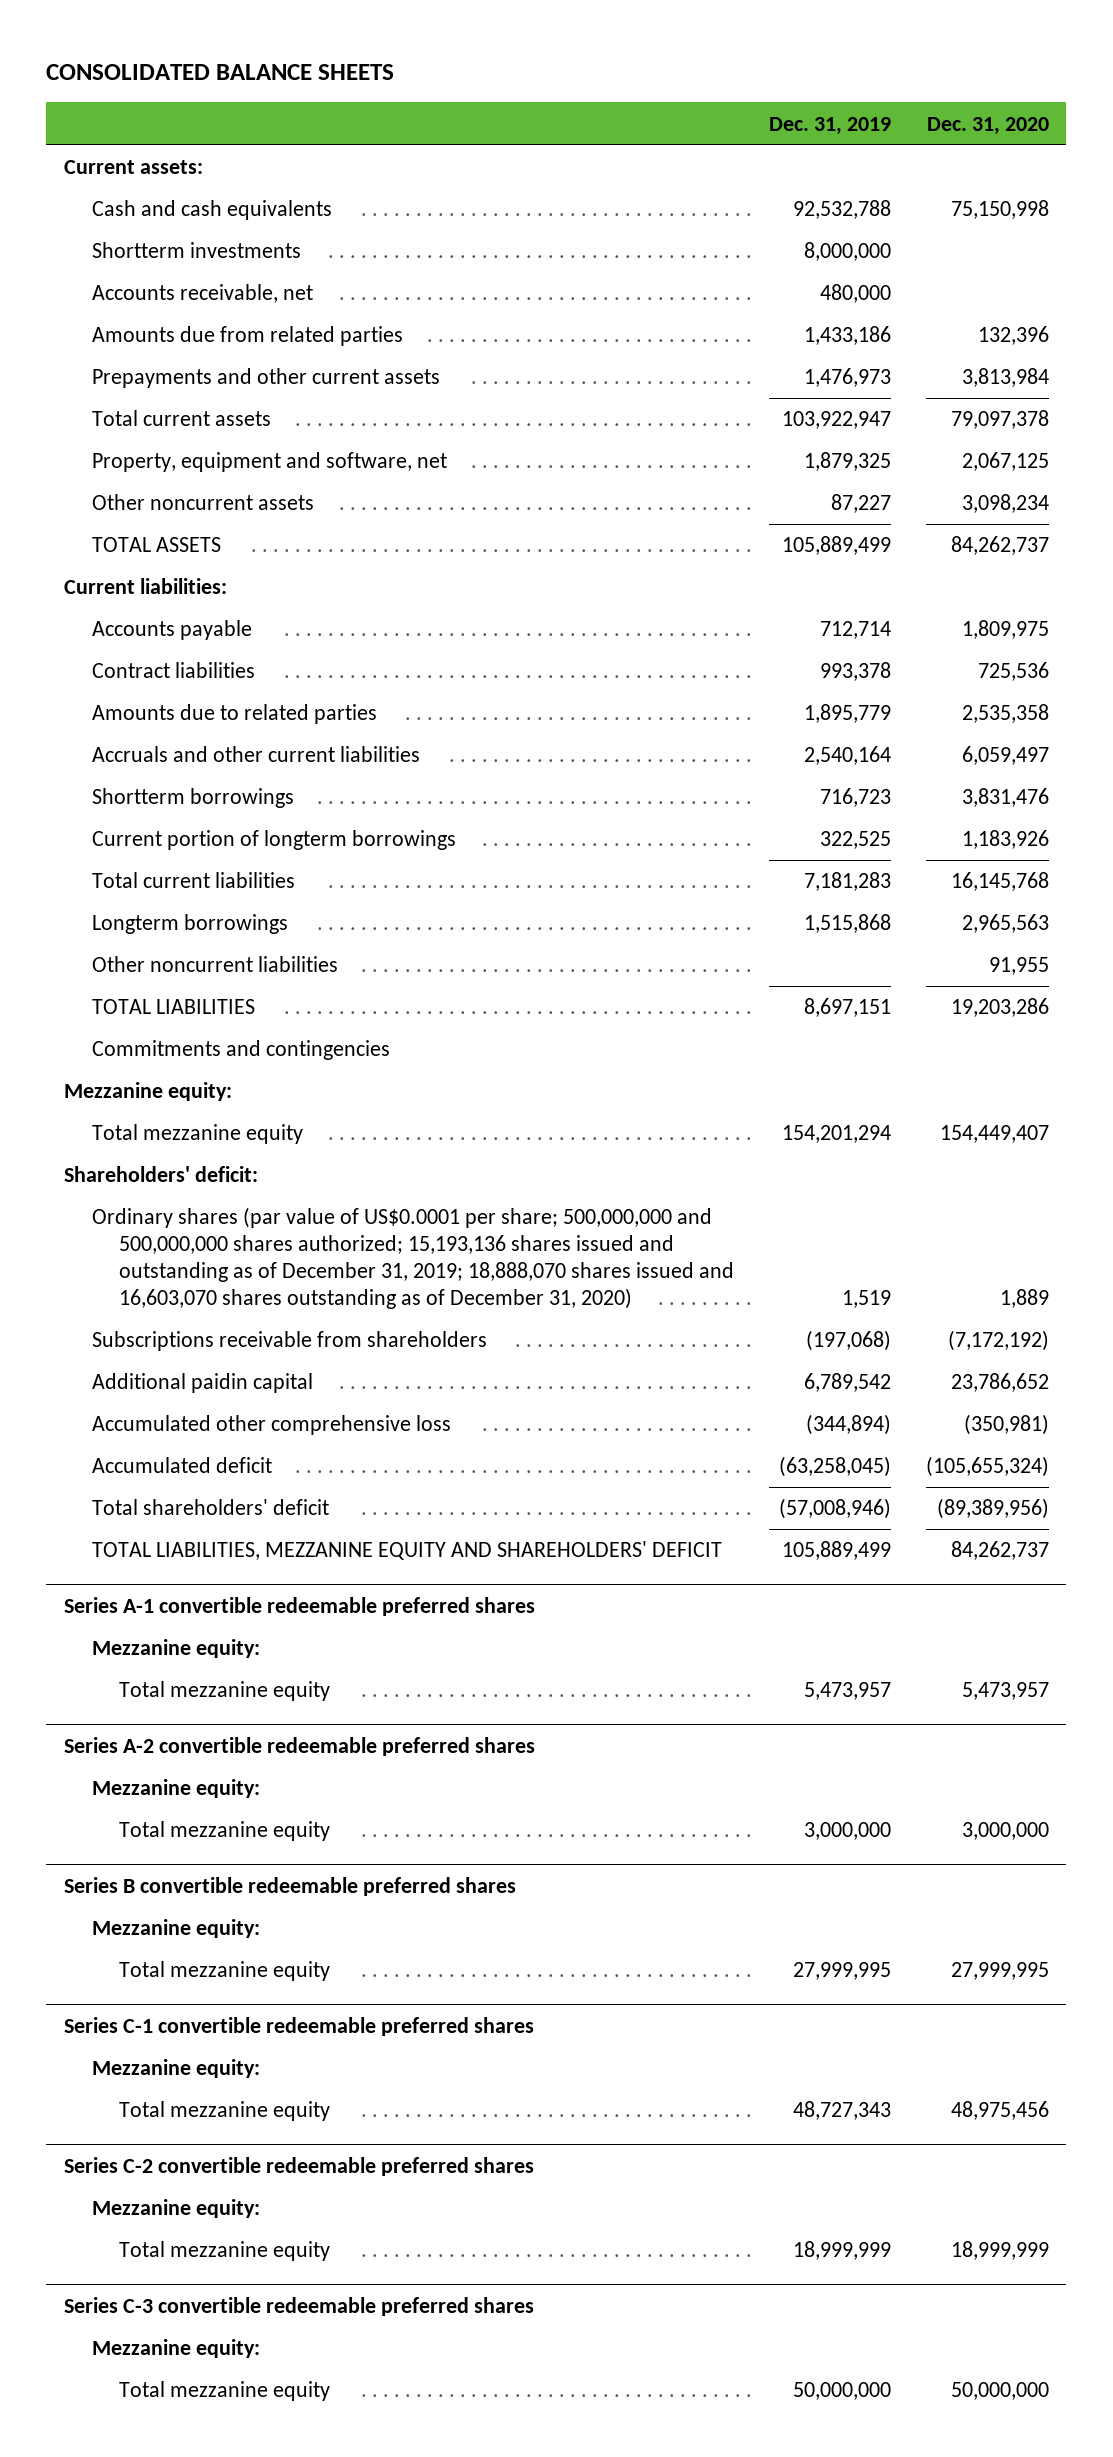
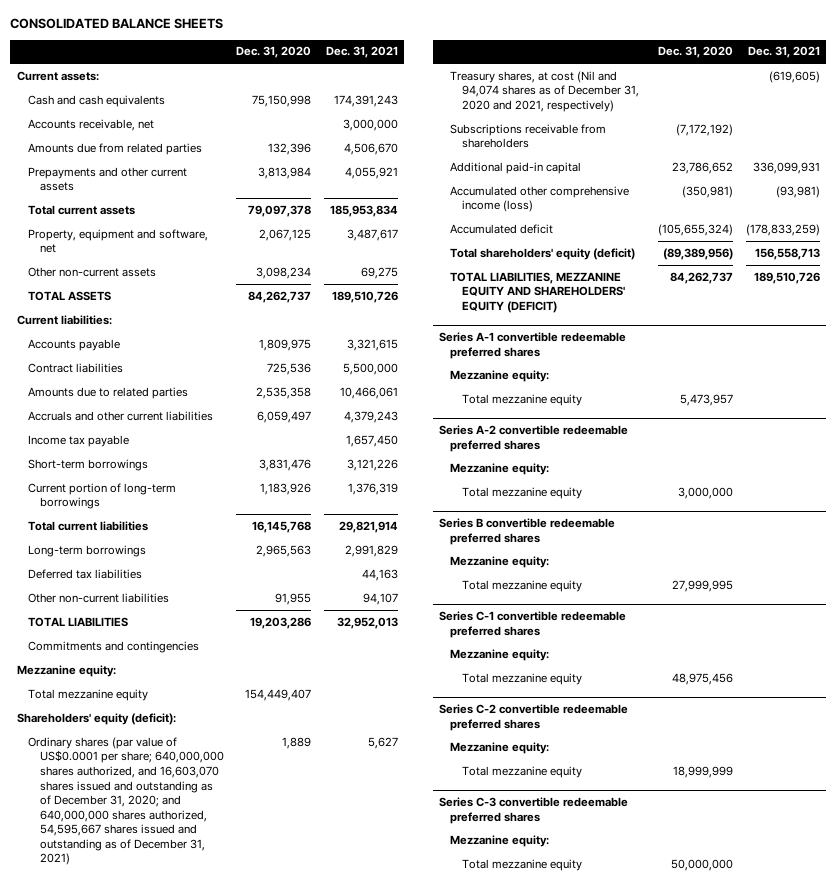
[768,116,891,135] Dec. 31, 2019 -> none
none -> [325,46,398,59] Dec. 31, 2021
[91,242,301,259] Shortterm investments -> none
[91,494,314,511] Other noncurrent assets -> [28,266,157,277] Other non-current assets
none -> [28,434,130,447] Income tax payable
[91,788,294,809] Shortterm borrowings -> [28,458,149,471] Short-term borrowings
[91,830,456,851] Current portion of longterm borrowings -> [28,482,177,510] Current portion of long-term borrowings
[91,914,288,935] Longterm borrowings -> [28,544,147,557] Long-term borrowings
none -> [28,568,143,579] Deferred tax liabilities
[91,956,338,973] Other noncurrent liabilities -> [28,592,170,603] Other non-current liabilities
[63,1166,258,1183] Shareholders' deficit: -> [16,712,176,725] Shareholders' equity (deficit):
[91,1207,735,1310] Ordinary shares (par value of US$0.0001 per share; 500,000,000 and 500,000,000 shares authorized; 15,193,136 shares issued and outstanding as of December 31, 2019; 18,888,070 shares issued and 16,603,070 shares outstanding as of December 31, 2020) -> [28,736,224,866] Ordinary shares (par value of US$0.0001 per share; 640,000,000 shares authorized, and 16,603,070 shares issued and outstanding as of December 31, 2020; and 640,000,000 shares authorized, 54,595,667 shares issued and outstanding as of December 31, 2021)
none -> [450,70,639,112] Treasury shares, at cost (Nil and 94,074 shares as of December 31, 2020 and 2021, respectively)
[91,1373,313,1394] Additional paidin capital -> [450,161,582,174] Additional paid-in capital
[91,1415,451,1436] Accumulated other comprehensive loss -> [450,185,630,213] Accumulated other comprehensive income (loss)
[91,1499,329,1516] Total shareholders' deficit -> [450,247,636,260] Total shareholders' equity (deficit)
[91,1541,722,1561] TOTAL LIABILITIES, MEZZANINE EQUITY AND SHAREHOLDERS' DEFICIT -> [450,271,625,313] TOTAL LIABILITIES, MEZZANINE EQUITY AND SHAREHOLDERS' EQUITY (DEFICIT)

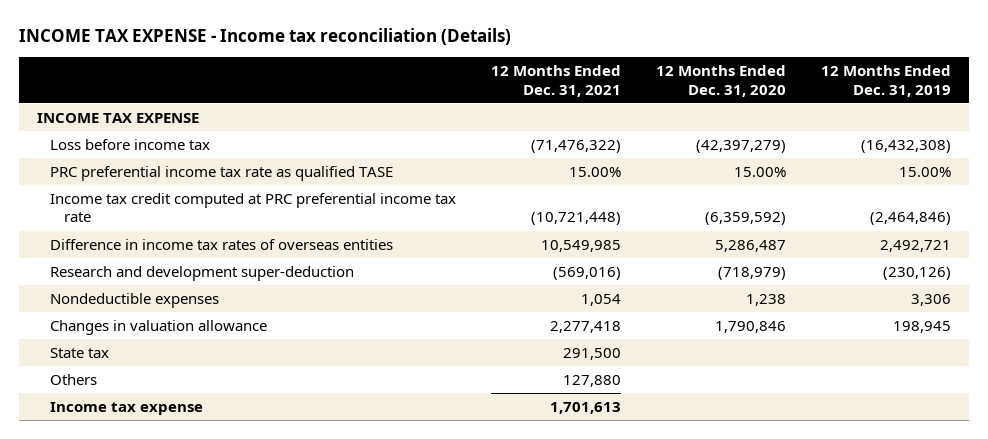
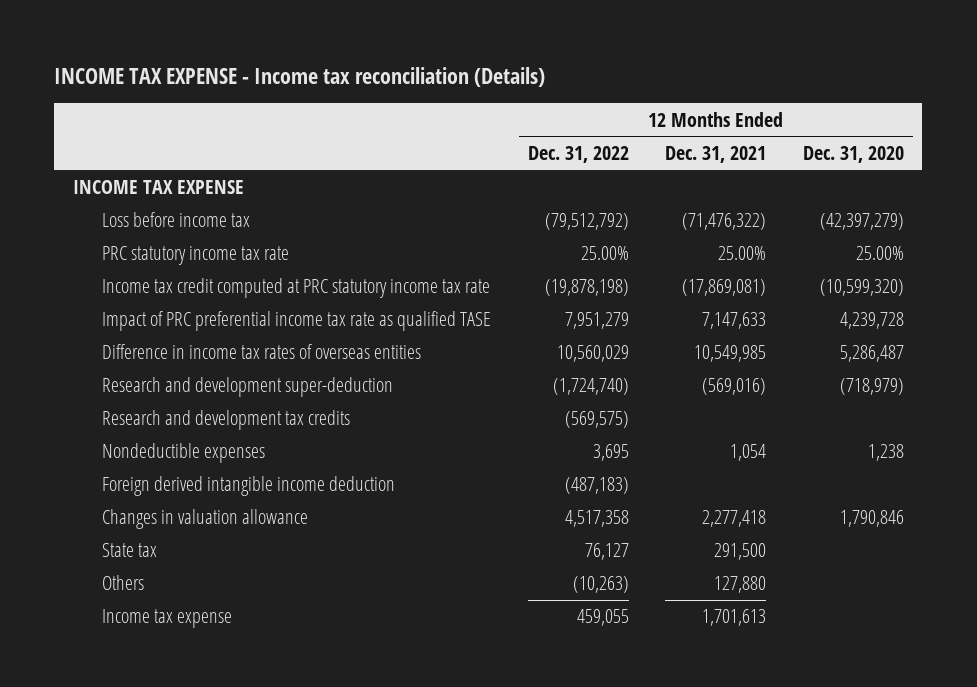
[821,65,952,97] 12 Months Ended Dec. 31, 2019 -> none
none -> [527,146,629,164] Dec. 31, 2022
[50,165,394,181] PRC preferential income tax rate as qualified TASE -> [102,246,290,266] PRC statutory income tax rate
[569,166,622,177] 15.00% -> [718,246,767,261] 25.00%
[734,166,787,177] 15.00% -> [856,246,905,261] 25.00%
[50,192,457,223] Income tax credit computed at PRC preferential income tax rate -> [102,278,491,299] Income tax credit computed at PRC statutory income tax rate
[531,212,622,226] (10,721,448) -> [682,279,767,297] (17,869,081)
[705,212,787,226] (6,359,592) -> [820,279,905,297] (10,599,320)
none -> [102,311,492,332] Impact of PRC preferential income tax rate as qualified TASE
none -> [102,410,351,431] Research and development tax credits
none -> [102,476,396,497] Foreign derived intangible income deduction

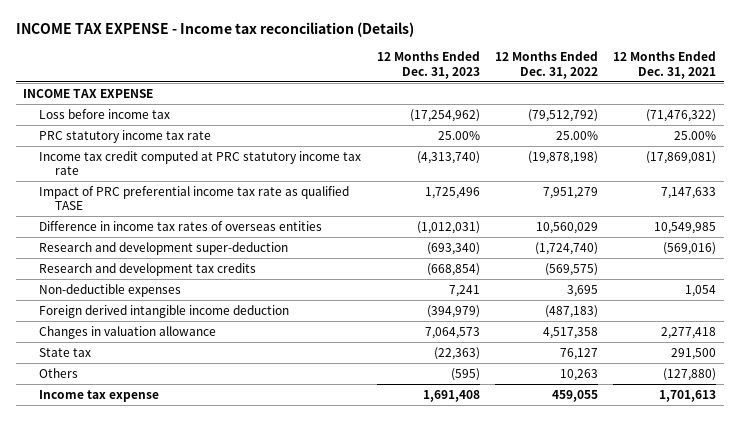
[803,146,905,164] Dec. 31, 2020 -> none
none -> [376,51,480,79] 12 Months Ended Dec. 31, 2023
[102,443,266,464] Nondeductible expenses -> [39,283,182,297] Non-deductible expenses
[572,576,629,594] (10,263) -> [560,368,599,381] 10,263
[714,576,767,594] 127,880 -> [663,367,717,381] (127,880)

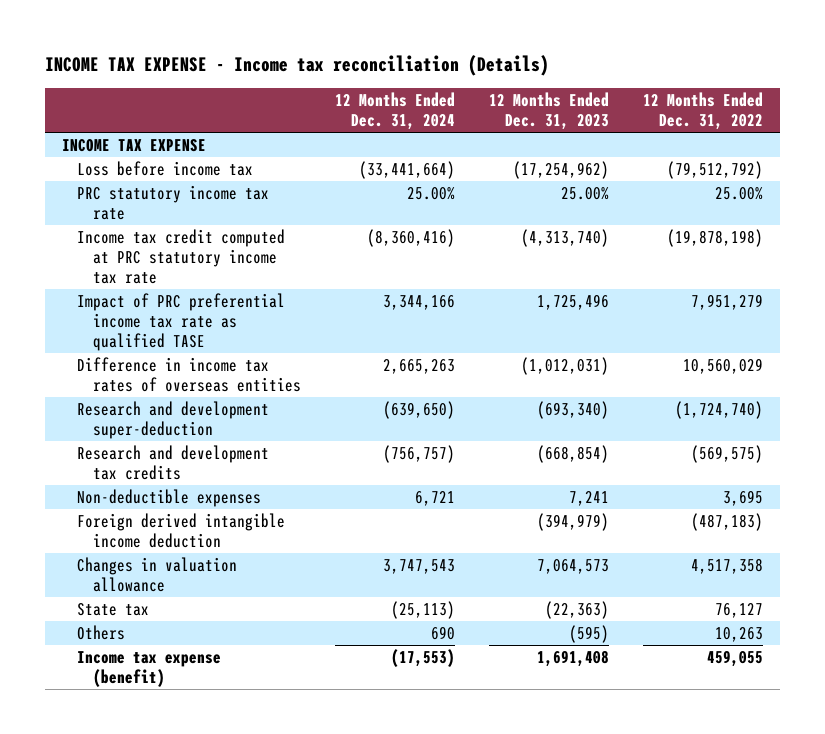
[613,51,717,79] 12 Months Ended Dec. 31, 2021 -> none
none -> [334,92,455,131] 12 Months Ended Dec. 31, 2024
[39,389,160,402] Income tax expense -> [77,651,222,688] Income tax expense (benefit)

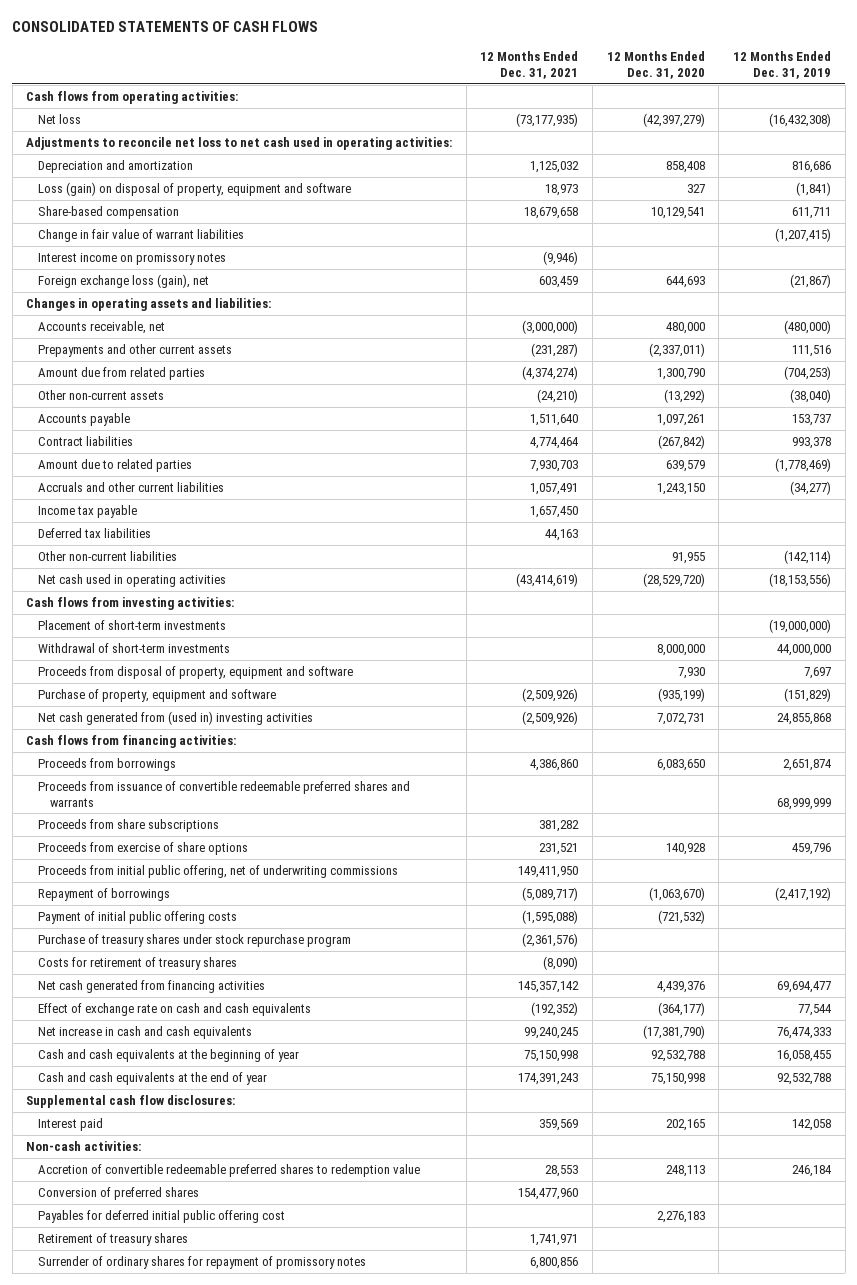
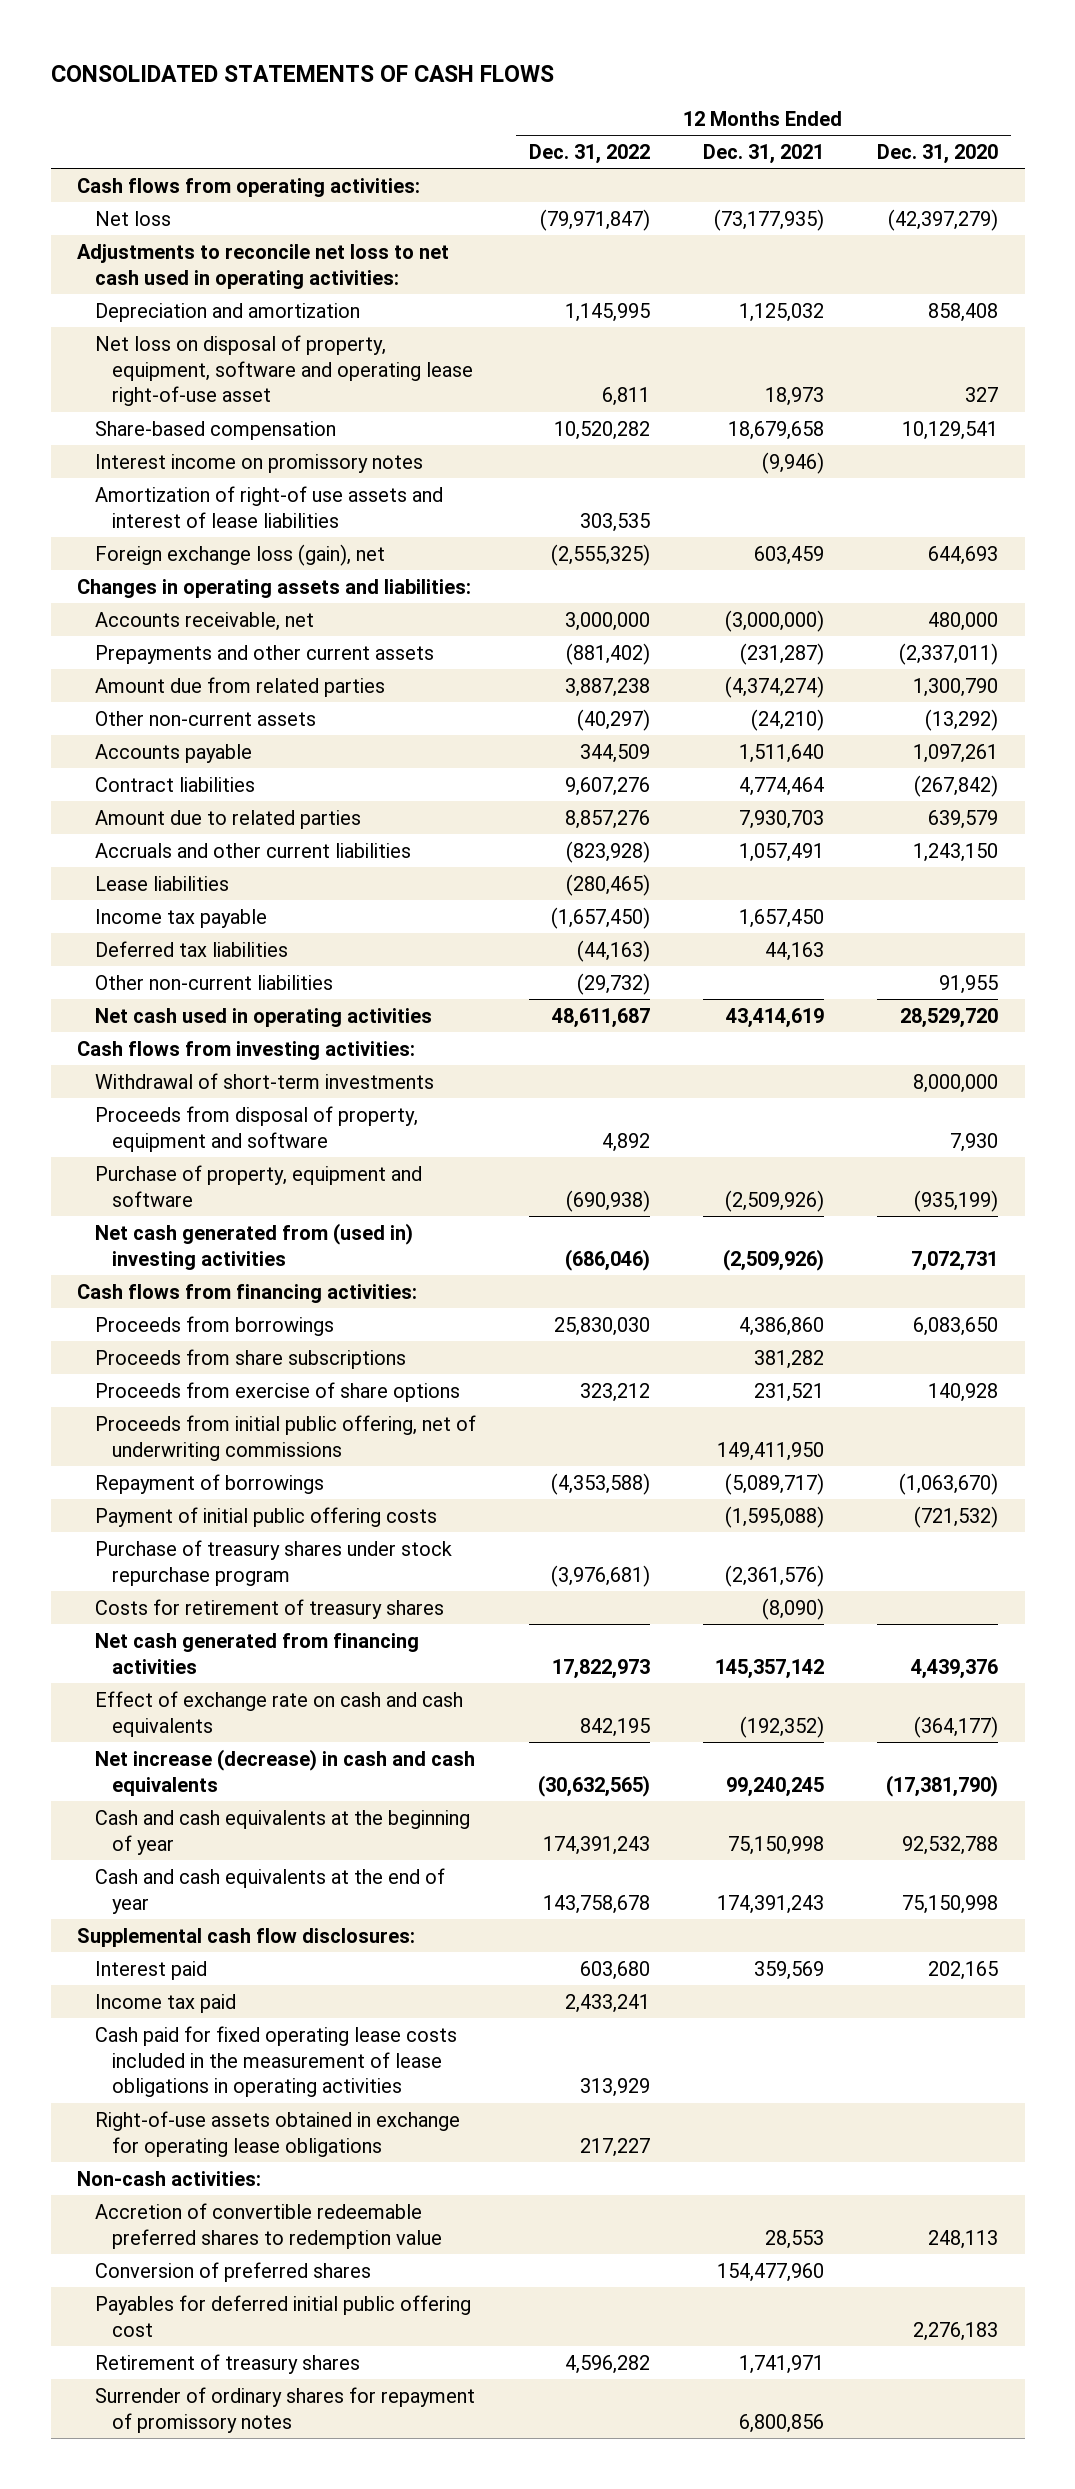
[733,51,832,79] 12 Months Ended Dec. 31, 2019 -> none
none -> [528,143,650,164] Dec. 31, 2022
[38,181,352,196] Loss (gain) on disposal of property, equipment and software -> [94,334,474,407] Net loss on disposal of property, equipment, software and operating lease right-of-use asset
[38,228,245,242] Change in fair value of warrant liabilities -> none
none -> [94,485,443,528] Amortization of right-of use assets and interest of lease liabilities
none -> [94,875,229,891] Lease liabilities
[516,572,579,587] (43,414,619) -> [725,1007,824,1028] 43,414,619
[642,572,705,587] (28,529,720) -> [899,1007,998,1028] 28,529,720
[38,619,227,630] Placement of short-term investments -> none
[38,780,411,807] Proceeds from issuance of convertible redeemable preferred shares and warrants -> none
[38,1025,253,1039] Net increase in cash and cash equivalents -> [94,1748,475,1796] Net increase (decrease) in cash and cash equivalents
none -> [94,1993,236,2013] Income tax paid
none -> [94,2025,457,2098] Cash paid for fixed operating lease costs included in the measurement of lease obligations in operating activities
none -> [94,2110,460,2157] Right-of-use assets obtained in exchange for operating lease obligations

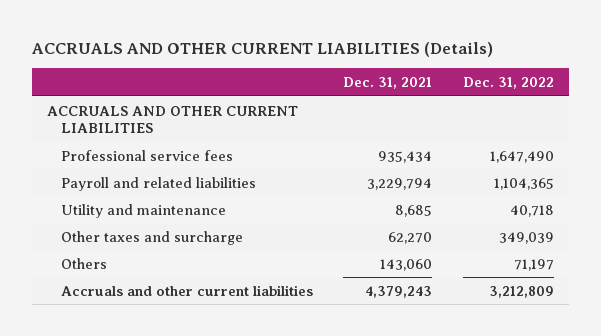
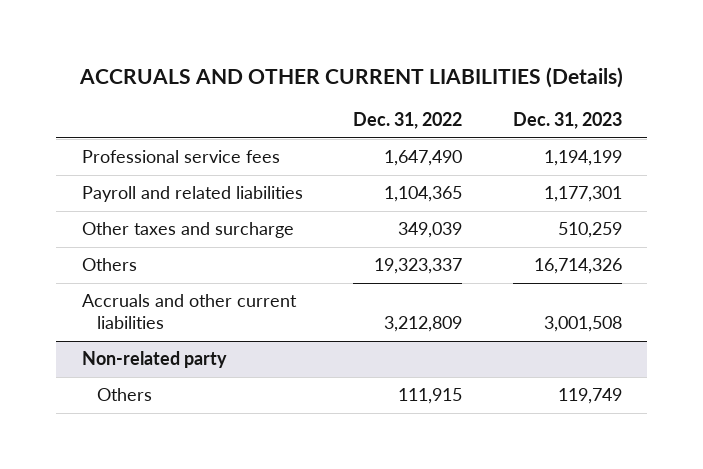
[343,76,433,89] Dec. 31, 2021 -> none
none -> [512,112,622,130] Dec. 31, 2023
[46,105,298,133] ACCRUALS AND OTHER CURRENT LIABILITIES -> none
[60,203,226,218] Utility and maintenance -> none
[513,258,554,271] 71,197 -> [374,258,463,275] 19,323,337
none -> [81,351,227,369] Non-related party
none -> [96,388,152,402] Others

